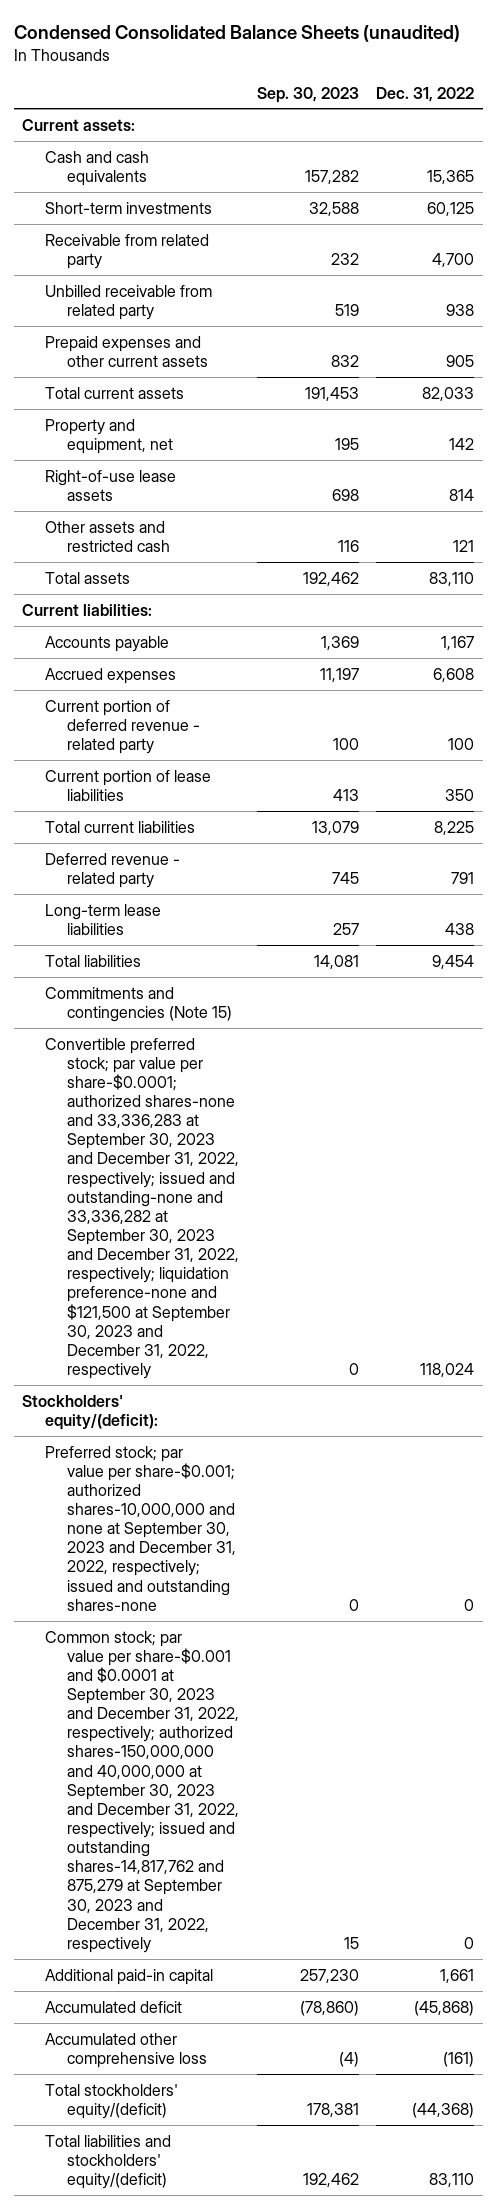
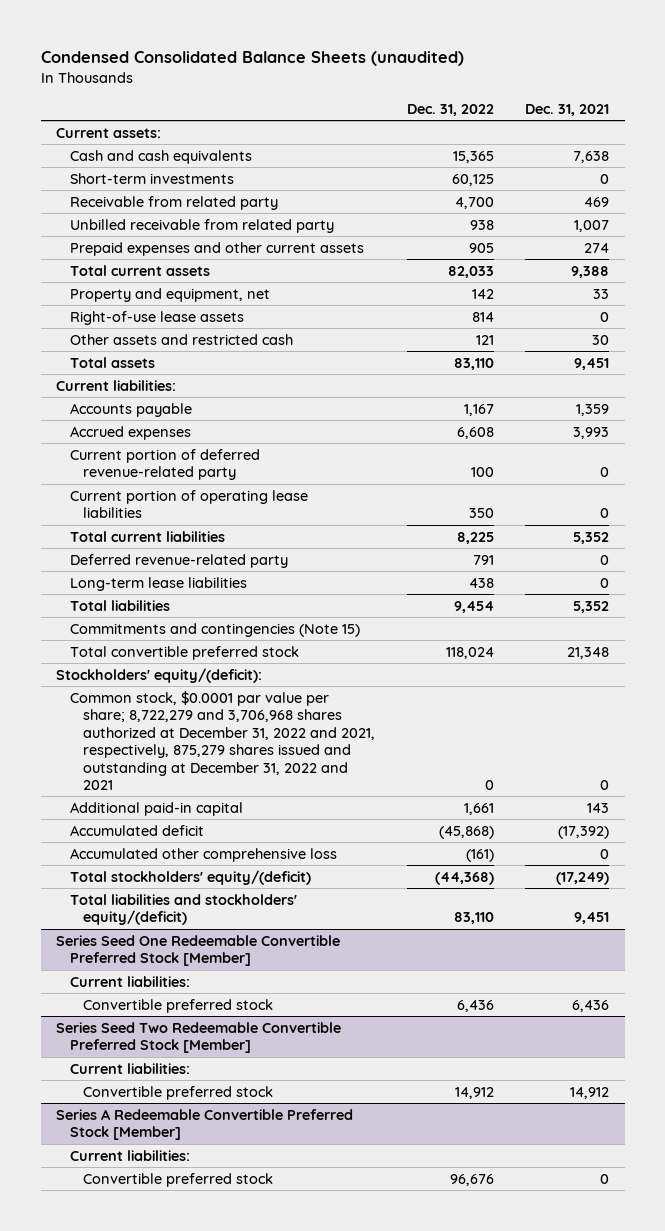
[256,86,359,103] Sep. 30, 2023 -> none
none -> [524,103,609,116] Dec. 31, 2021
[44,699,201,754] Current portion of deferred revenue - related party -> [69,448,260,481] Current portion of deferred revenue-related party
[44,769,211,801] Current portion of lease liabilities -> [69,489,308,519] Current portion of operating lease liabilities
[44,852,180,888] Deferred revenue - related party -> [69,553,288,568] Deferred revenue-related party
[44,1037,240,1379] Convertible preferred stock; par value per share-$0.0001; authorized shares-none and 33,336,283 at September 30, 2023 and December 31, 2022, respectively; issued and outstanding-none and 33,336,282 at September 30, 2023 and December 31, 2022, respectively; liquidation preference-none and $121,500 at September 30, 2023 and December 31, 2022, respectively -> [69,645,299,660] Total convertible preferred stock
[44,1445,237,1611] Preferred stock; par value per share-$0.001; authorized shares-10,000,000 and none at September 30, 2023 and December 31, 2022, respectively; issued and outstanding shares-none -> none
[44,1630,240,1953] Common stock; par value per share-$0.001 and $0.0001 at September 30, 2023 and December 31, 2022, respectively; authorized shares-150,000,000 and 40,000,000 at September 30, 2023 and December 31, 2022, respectively; issued and outstanding shares-14,817,762 and 875,279 at September 30, 2023 and December 31, 2022, respectively -> [69,690,376,791] Common stock, $0.0001 par value per share; 8,722,279 and 3,706,968 shares authorized at December 31, 2022 and 2021, respectively, 875,279 shares issued and outstanding at December 31, 2022 and 2021
none -> [56,934,341,967] Series Seed One Redeemable Convertible Preferred Stock [Member]
none -> [69,975,190,987] Current liabilities:
none -> [83,998,274,1013] Convertible preferred stock
none -> [56,1021,342,1054] Series Seed Two Redeemable Convertible Preferred Stock [Member]
none -> [69,1062,190,1074] Current liabilities:
none -> [83,1085,274,1100] Convertible preferred stock
none -> [56,1108,354,1141] Series A Redeemable Convertible Preferred Stock [Member]
none -> [69,1149,190,1161] Current liabilities:
none -> [83,1172,274,1187] Convertible preferred stock

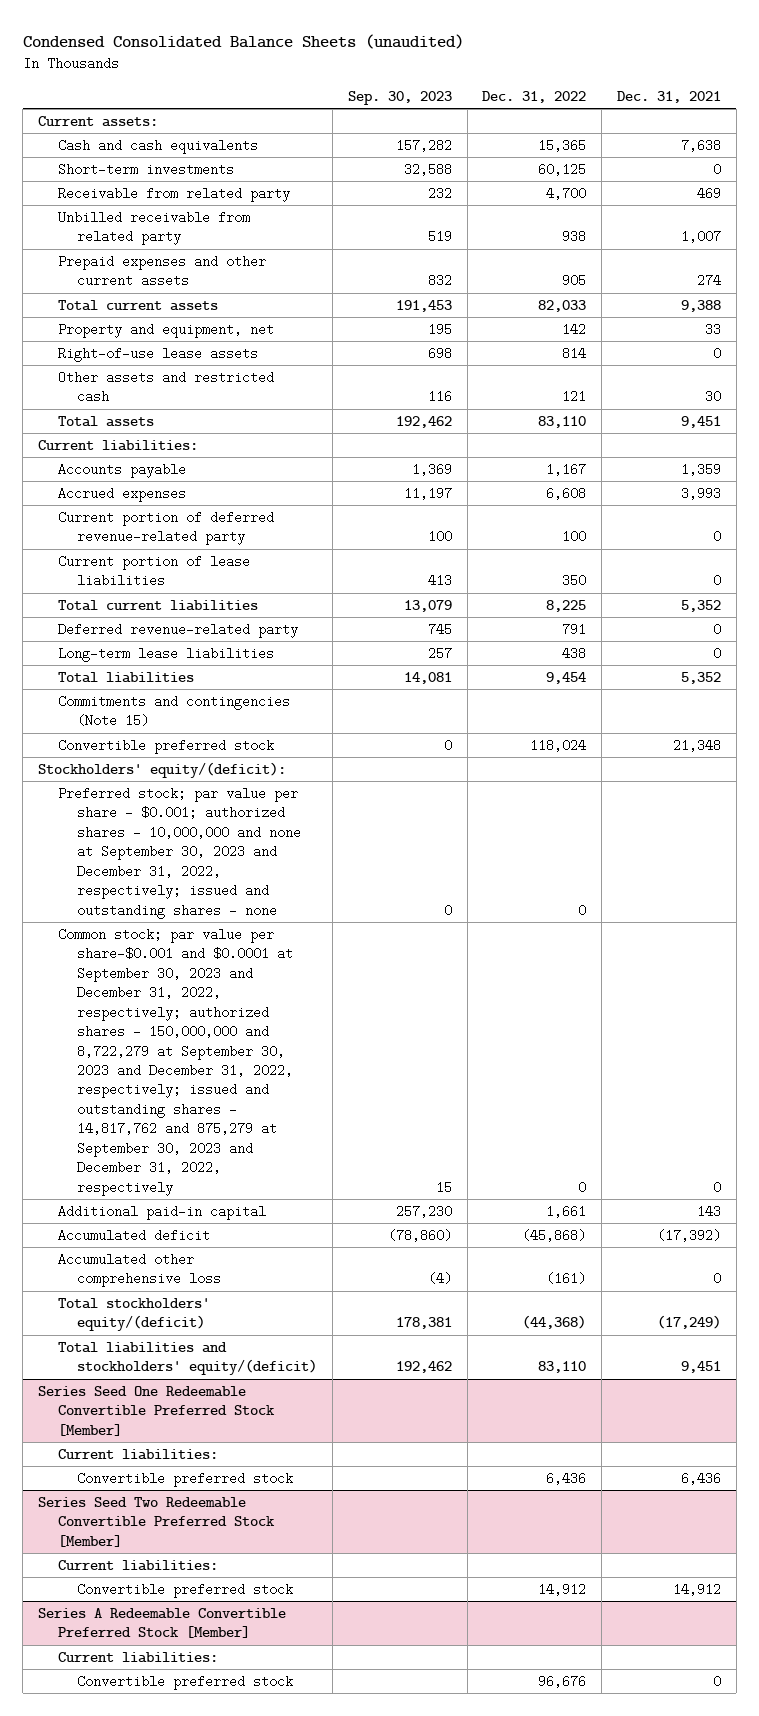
none -> [347,90,452,105] Sep. 30, 2023
[69,489,308,519] Current portion of operating lease liabilities -> [57,554,250,588] Current portion of lease liabilities
[69,645,299,660] Total convertible preferred stock -> [57,738,274,754] Convertible preferred stock
none -> [57,786,302,919] Preferred stock; par value per share - $0.001; authorized shares - 10,000,000 and none at September 30, 2023 and December 31, 2022, respectively; issued and outstanding shares - none
[69,690,376,791] Common stock, $0.0001 par value per share; 8,722,279 and 3,706,968 shares authorized at December 31, 2022 and 2021, respectively, 875,279 shares issued and outstanding at December 31, 2022 and 2021 -> [57,927,294,1196] Common stock; par value per share-$0.001 and $0.0001 at September 30, 2023 and December 31, 2022, respectively; authorized shares - 150,000,000 and 8,722,279 at September 30, 2023 and December 31, 2022, respectively; issued and outstanding shares - 14,817,762 and 875,279 at September 30, 2023 and December 31, 2022, respectively

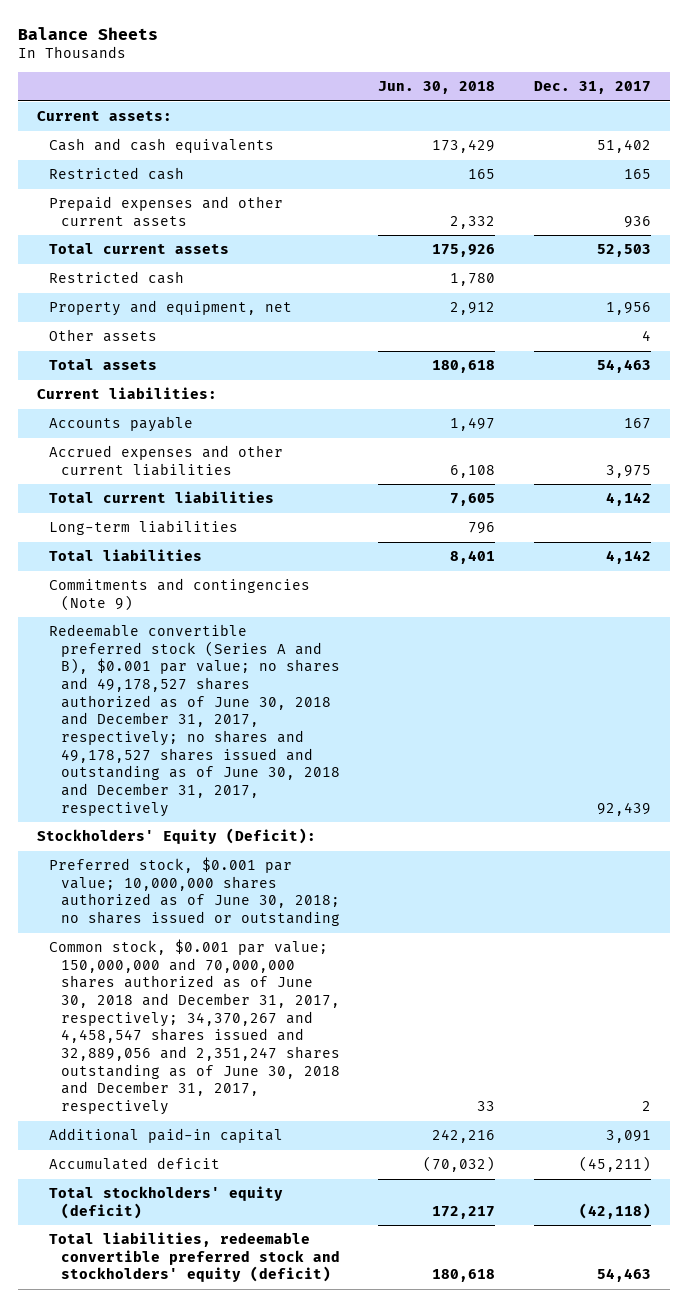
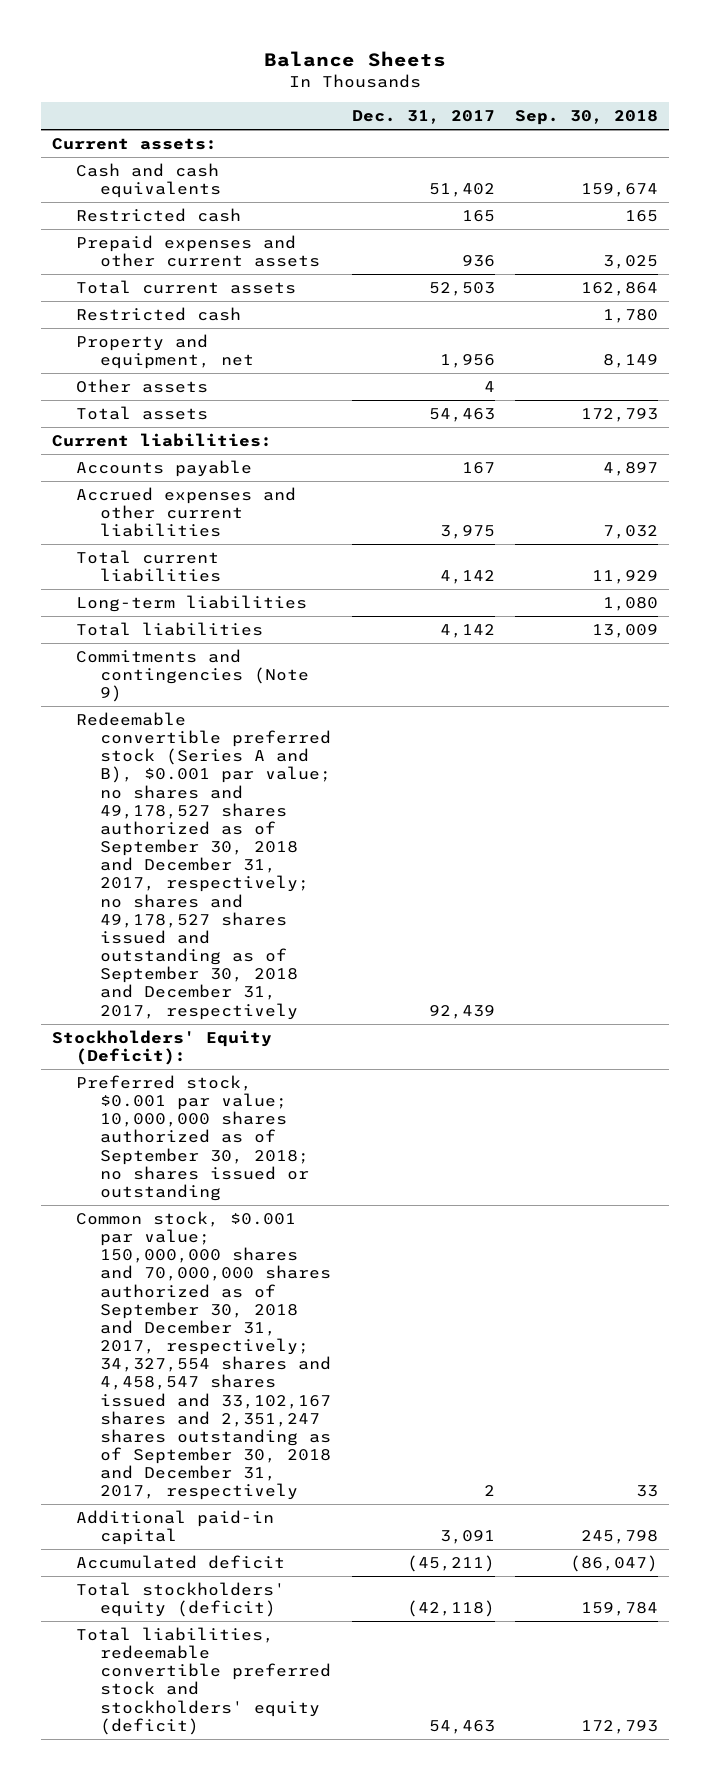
[378,81,496,95] Jun. 30, 2018 -> none
none -> [515,110,659,126] Sep. 30, 2018
[49,624,340,817] Redeemable convertible preferred stock (Series A and B), $0.001 par value; no shares and 49,178,527 shares authorized as of June 30, 2018 and December 31, 2017, respectively; no shares and 49,178,527 shares issued and outstanding as of June 30, 2018 and December 31, 2017, respectively -> [75,711,331,1020] Redeemable convertible preferred stock (Series A and B), $0.001 par value; no shares and 49,178,527 shares authorized as of September 30, 2018 and December 31, 2017, respectively; no shares and 49,178,527 shares issued and outstanding as of September 30, 2018 and December 31, 2017, respectively
[49,857,340,927] Preferred stock, $0.001 par value; 10,000,000 shares authorized as of June 30, 2018; no shares issued or outstanding -> [75,1074,309,1201] Preferred stock, $0.001 par value; 10,000,000 shares authorized as of September 30, 2018; no shares issued or outstanding
[49,939,340,1116] Common stock, $0.001 par value; 150,000,000 and 70,000,000 shares authorized as of June 30, 2018 and December 31, 2017, respectively; 34,370,267 and 4,458,547 shares issued and 32,889,056 and 2,351,247 shares outstanding as of June 30, 2018 and December 31, 2017, respectively -> [75,1210,331,1501] Common stock, $0.001 par value; 150,000,000 shares and 70,000,000 shares authorized as of September 30, 2018 and December 31, 2017, respectively; 34,327,554 shares and 4,458,547 shares issued and 33,102,167 shares and 2,351,247 shares outstanding as of September 30, 2018 and December 31, 2017, respectively

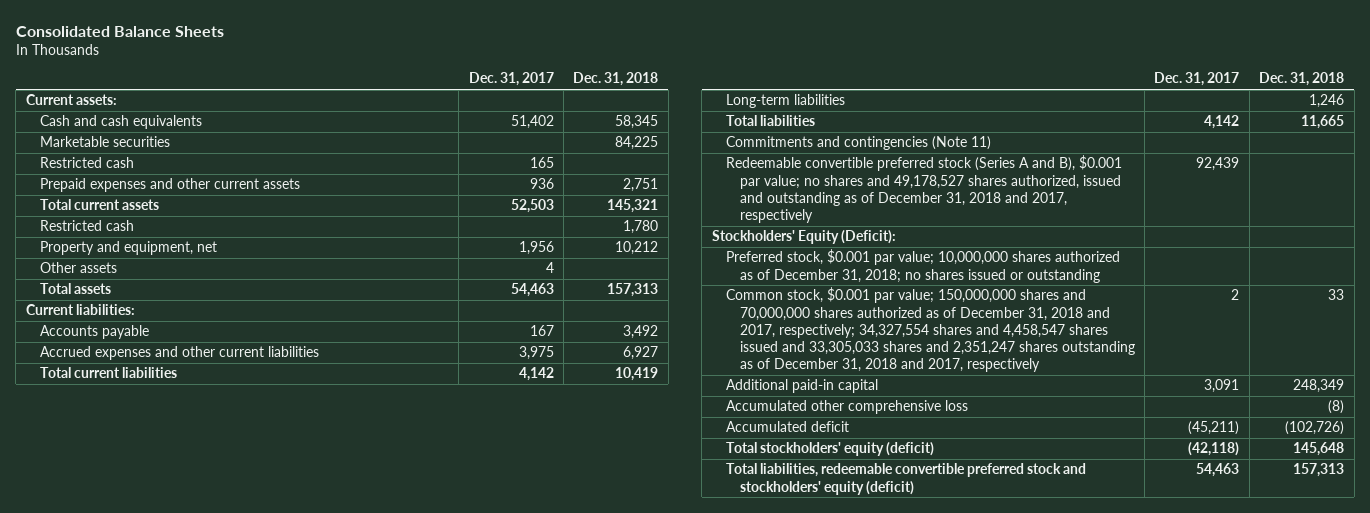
[263,50,446,67] Balance Sheets -> [15,25,224,37] Consolidated Balance Sheets
[515,110,659,126] Sep. 30, 2018 -> none
none -> [573,72,659,87] Dec. 31, 2018
none -> [39,136,170,148] Marketable securities
[75,648,309,703] Commitments and contingencies (Note 9) -> [725,136,991,151] Commitments and contingencies (Note 11)
[75,711,331,1020] Redeemable convertible preferred stock (Series A and B), $0.001 par value; no shares and 49,178,527 shares authorized as of September 30, 2018 and December 31, 2017, respectively; no shares and 49,178,527 shares issued and outstanding as of September 30, 2018 and December 31, 2017, respectively -> [725,155,1122,223] Redeemable convertible preferred stock (Series A and B), $0.001 par value; no shares and 49,178,527 shares authorized, issued and outstanding as of December 31, 2018 and 2017, respectively
[75,1074,309,1201] Preferred stock, $0.001 par value; 10,000,000 shares authorized as of September 30, 2018; no shares issued or outstanding -> [725,249,1120,283] Preferred stock, $0.001 par value; 10,000,000 shares authorized as of December 31, 2018; no shares issued or outstanding
[75,1210,331,1501] Common stock, $0.001 par value; 150,000,000 shares and 70,000,000 shares authorized as of September 30, 2018 and December 31, 2017, respectively; 34,327,554 shares and 4,458,547 shares issued and 33,102,167 shares and 2,351,247 shares outstanding as of September 30, 2018 and December 31, 2017, respectively -> [725,287,1135,373] Common stock, $0.001 par value; 150,000,000 shares and 70,000,000 shares authorized as of December 31, 2018 and 2017, respectively; 34,327,554 shares and 4,458,547 shares issued and 33,305,033 shares and 2,351,247 shares outstanding as of December 31, 2018 and 2017, respectively
none -> [725,400,968,415] Accumulated other comprehensive loss

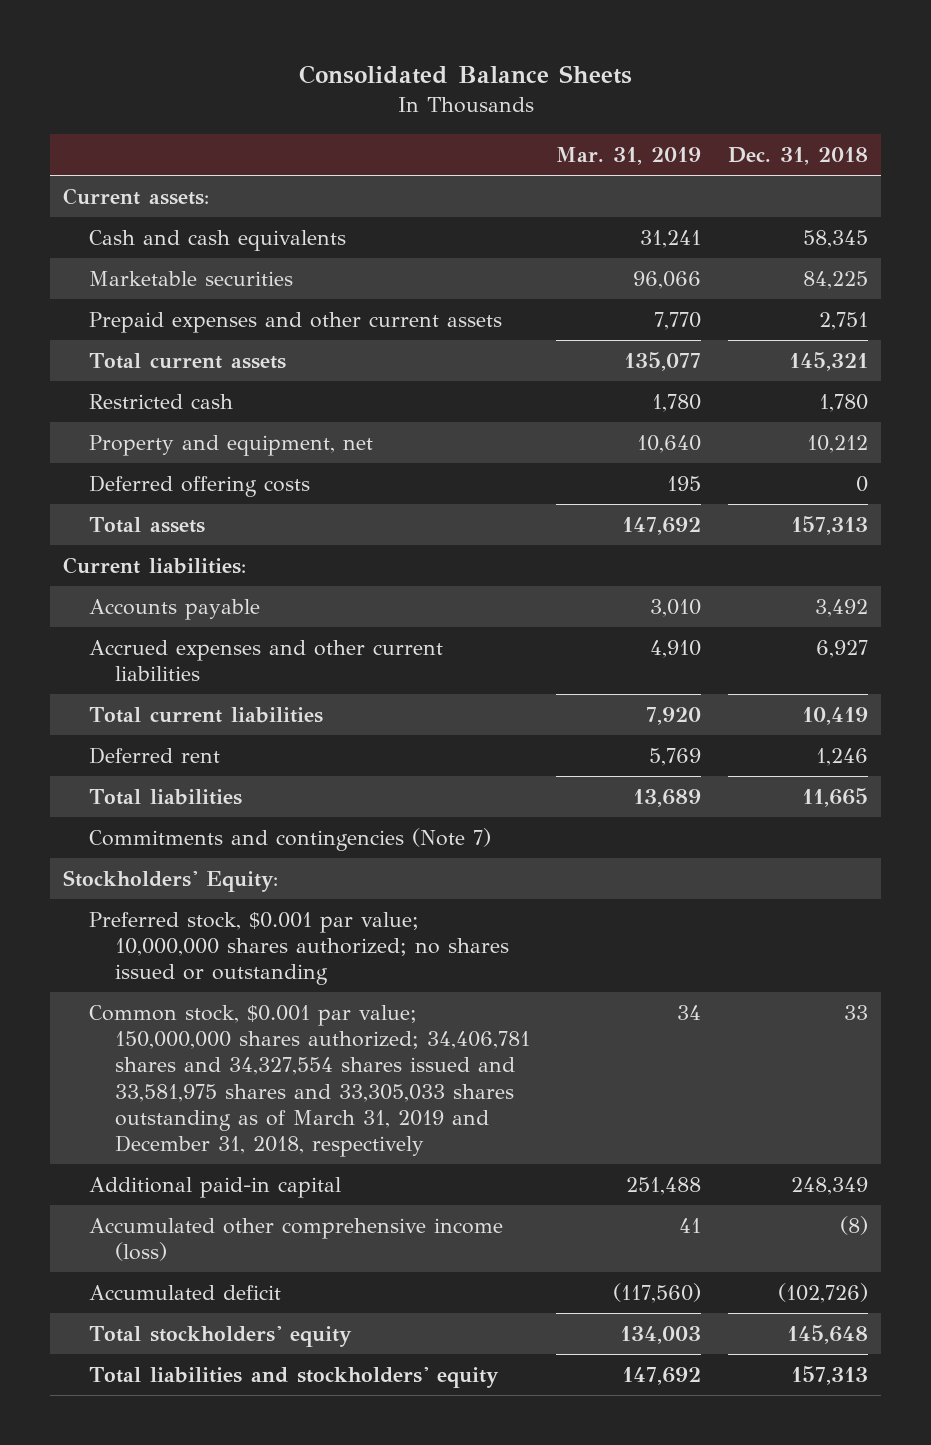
[468,72,554,87] Dec. 31, 2017 -> none
none -> [556,146,702,165] Mar. 31, 2019
[39,157,134,169] Restricted cash -> none
[39,262,117,274] Other assets -> none
none -> [88,474,310,497] Deferred offering costs
[725,94,845,109] Long-term liabilities -> [88,746,220,764] Deferred rent
[725,155,1122,223] Redeemable convertible preferred stock (Series A and B), $0.001 par value; no shares and 49,178,527 shares authorized, issued and outstanding as of December 31, 2018 and 2017, respectively -> none
[725,136,991,151] Commitments and contingencies (Note 11) -> [88,827,491,851] Commitments and contingencies (Note 7)
[711,230,896,245] Stockholders' Equity (Deficit): -> [63,869,279,892] Stockholders' Equity:
[725,249,1120,283] Preferred stock, $0.001 par value; 10,000,000 shares authorized as of December 31, 2018; no shares issued or outstanding -> [88,911,509,986] Preferred stock, $0.001 par value; 10,000,000 shares authorized; no shares issued or outstanding
[725,287,1135,373] Common stock, $0.001 par value; 150,000,000 shares and 70,000,000 shares authorized as of December 31, 2018 and 2017, respectively; 34,327,554 shares and 4,458,547 shares issued and 33,305,033 shares and 2,351,247 shares outstanding as of December 31, 2018 and 2017, respectively -> [88,1004,530,1158] Common stock, $0.001 par value; 150,000,000 shares authorized; 34,406,781 shares and 34,327,554 shares issued and 33,581,975 shares and 33,305,033 shares outstanding as of March 31, 2019 and December 31, 2018, respectively
[725,400,968,415] Accumulated other comprehensive loss -> [88,1217,503,1262] Accumulated other comprehensive income (loss)
[725,442,934,457] Total stockholders' equity (deficit) -> [88,1324,352,1347] Total stockholders' equity
[725,463,1086,495] Total liabilities, redeemable convertible preferred stock and stockholders' equity (deficit) -> [88,1365,499,1388] Total liabilities and stockholders' equity

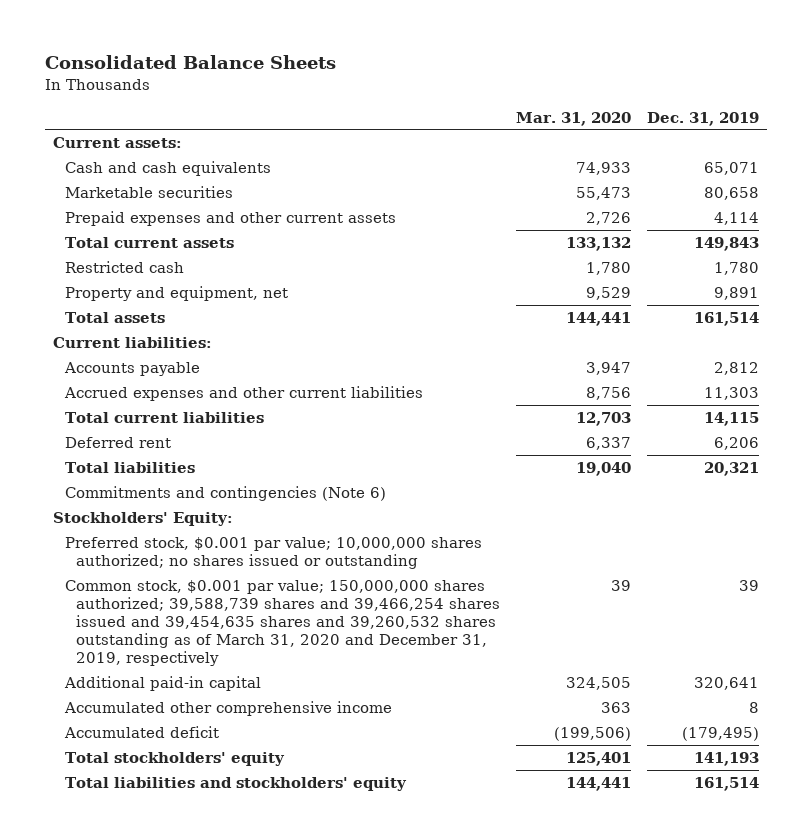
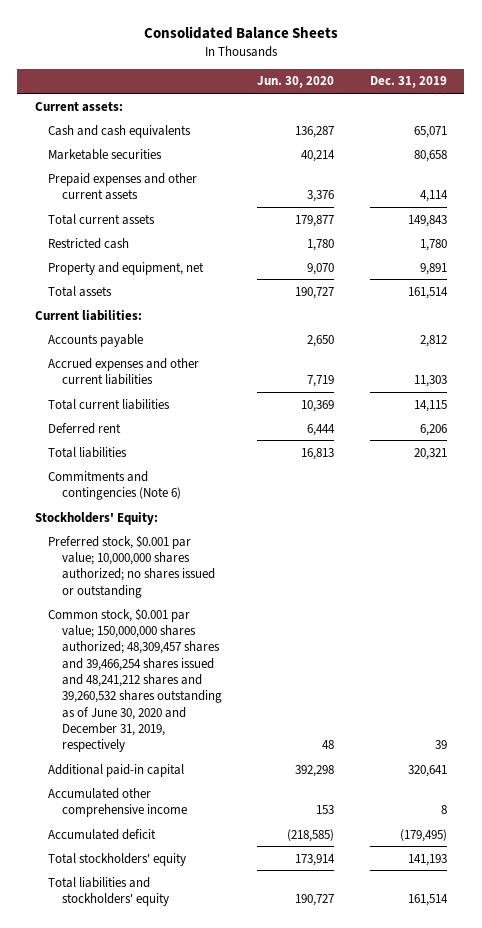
[516,111,632,126] Mar. 31, 2020 -> none
none -> [257,76,335,89] Jun. 30, 2020
[64,579,501,667] Common stock, $0.001 par value; 150,000,000 shares authorized; 39,588,739 shares and 39,466,254 shares issued and 39,454,635 shares and 39,260,532 shares outstanding as of March 31, 2020 and December 31, 2019, respectively -> [48,607,222,753] Common stock, $0.001 par value; 150,000,000 shares authorized; 48,309,457 shares and 39,466,254 shares issued and 48,241,212 shares and 39,260,532 shares outstanding as of June 30, 2020 and December 31, 2019, respectively

